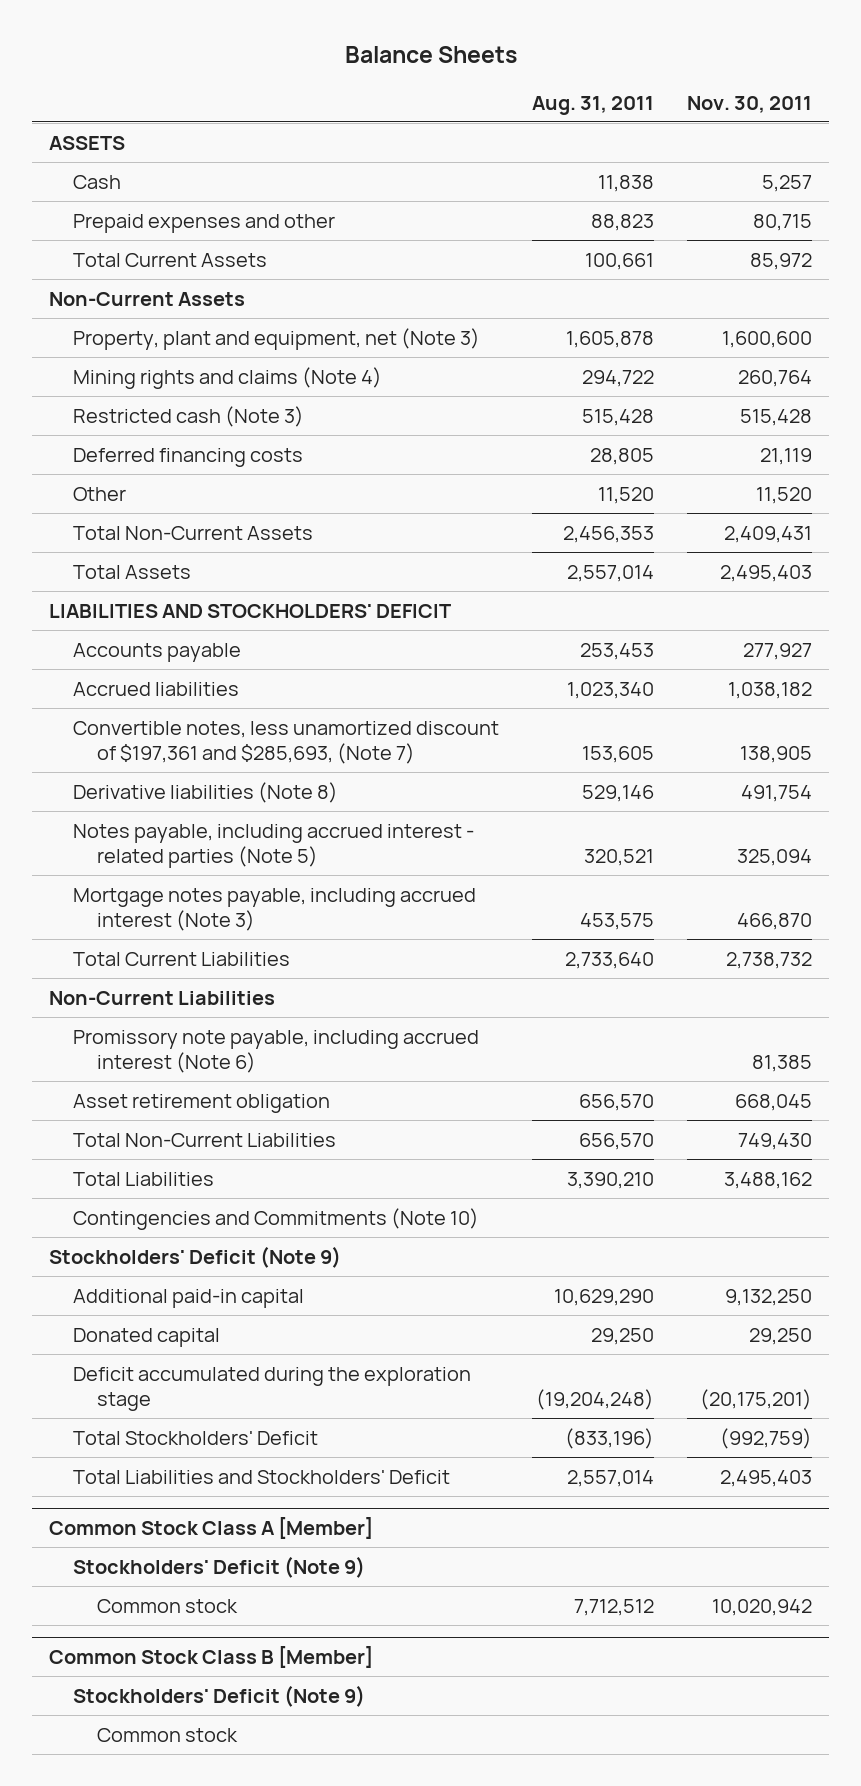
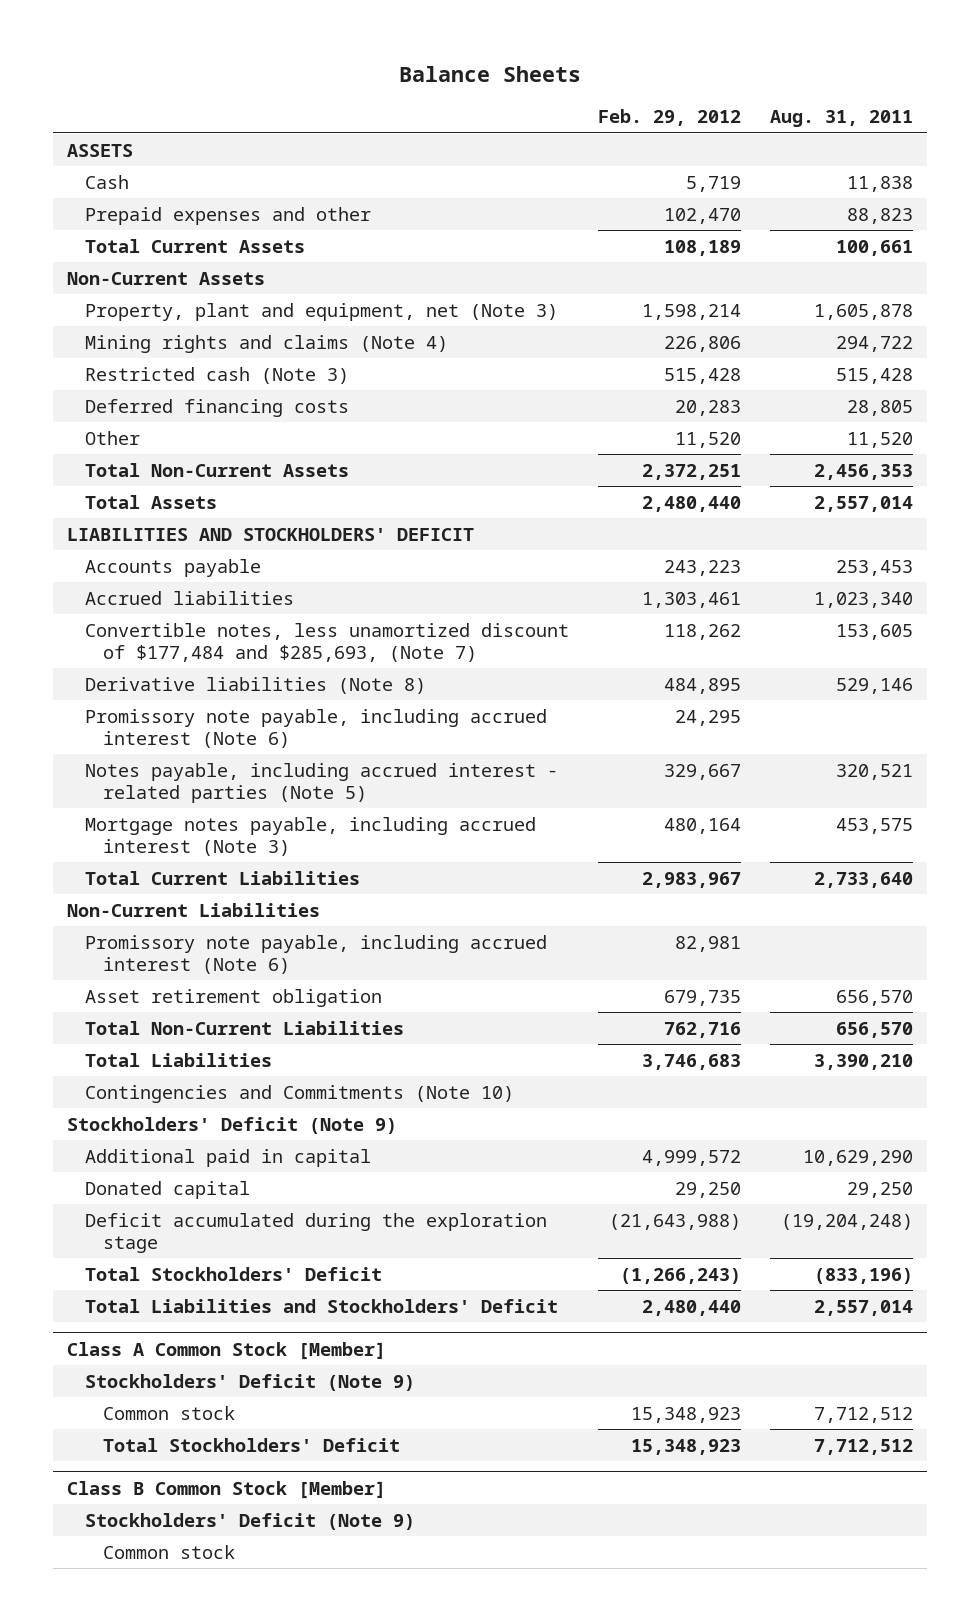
[687,95,813,113] Nov. 30, 2011 -> none
none -> [597,109,741,127] Feb. 29, 2012
[73,720,500,764] Convertible notes, less unamortized discount of $197,361 and $285,693, (Note 7) -> [85,622,570,662] Convertible notes, less unamortized discount of $177,484 and $285,693, (Note 7)
none -> [85,708,548,748] Promissory note payable, including accrued interest (Note 6)
[73,1288,305,1308] Additional paid-in capital -> [85,1148,372,1167] Additional paid in capital
[48,1517,373,1540] Common Stock Class A [Member] -> [67,1341,387,1360] Class A Common Stock [Member]
none -> [103,1437,401,1452] Total Stockholders' Deficit
[48,1646,373,1669] Common Stock Class B [Member] -> [67,1480,387,1499] Class B Common Stock [Member]

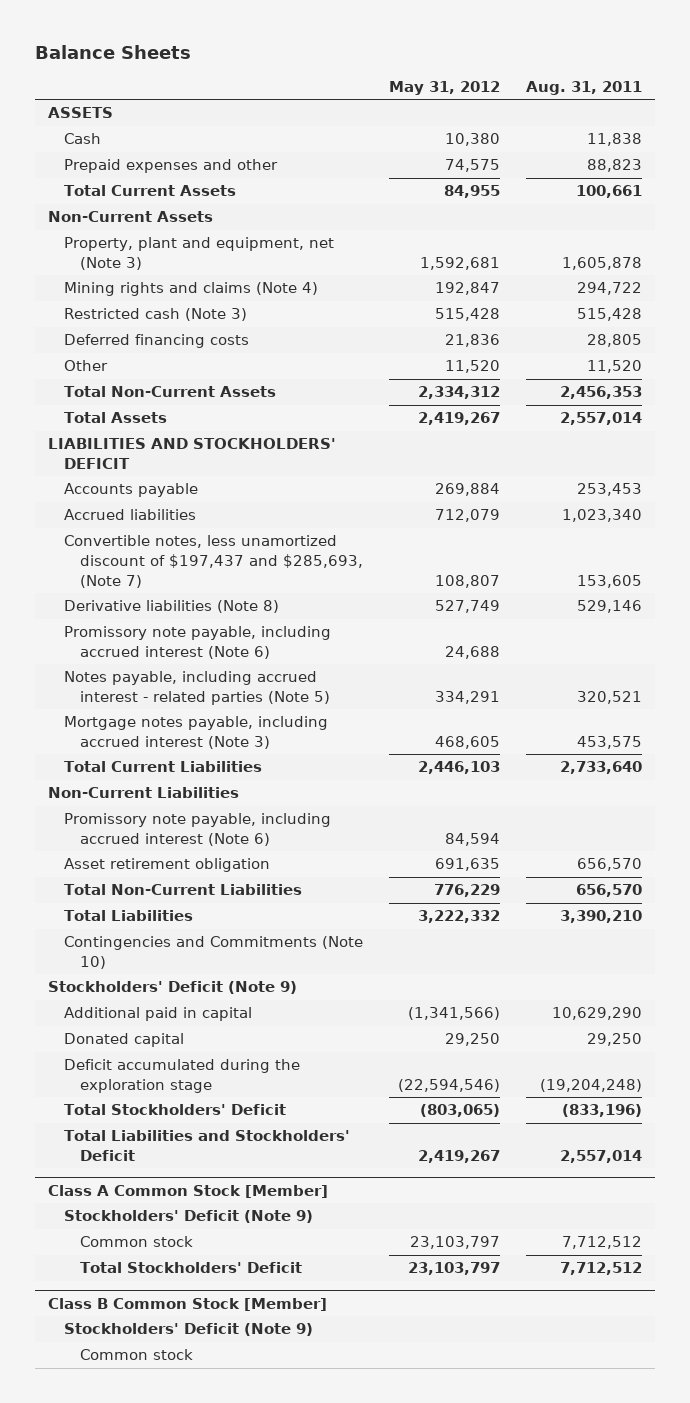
[597,109,741,127] Feb. 29, 2012 -> none
none -> [389,81,501,96] May 31, 2012
[85,622,570,662] Convertible notes, less unamortized discount of $177,484 and $285,693, (Note 7) -> [64,535,363,588] Convertible notes, less unamortized discount of $197,437 and $285,693, (Note 7)

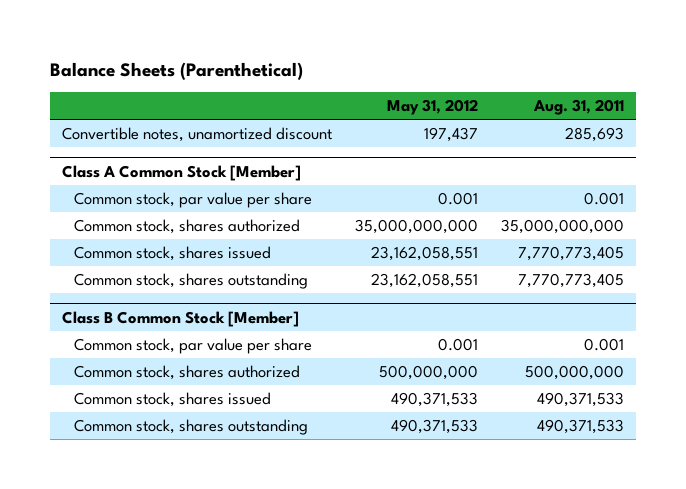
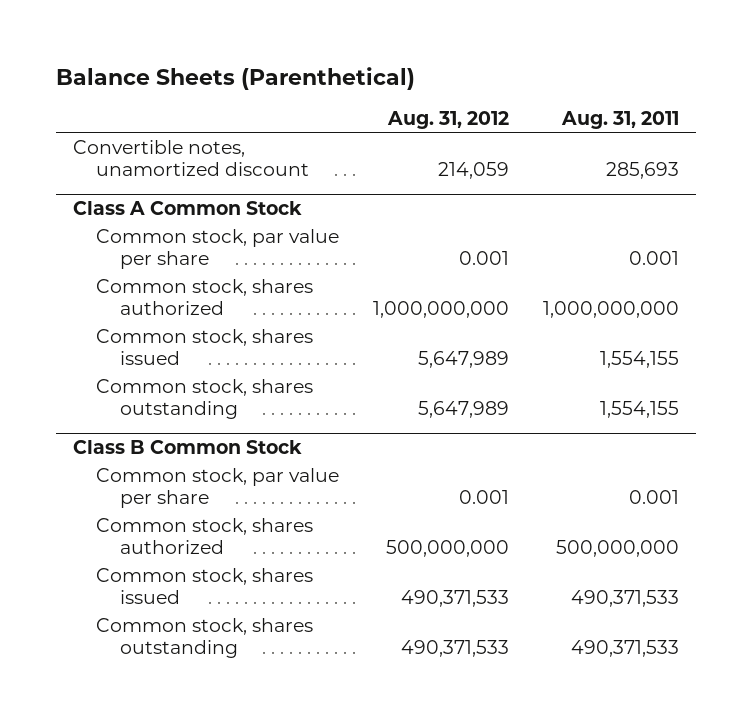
[387,99,479,116] May 31, 2012 -> none
none -> [387,110,510,129] Aug. 31, 2012
[61,164,301,181] Class A Common Stock [Member] -> [72,200,302,215] Class A Common Stock
[501,219,625,235] 35,000,000,000 -> [542,300,679,318] 1,000,000,000
[518,246,625,262] 7,770,773,405 -> [599,350,679,368] 1,554,155
[518,273,625,289] 7,770,773,405 -> [599,400,679,418] 1,554,155
[61,310,299,327] Class B Common Stock [Member] -> [72,439,302,454] Class B Common Stock

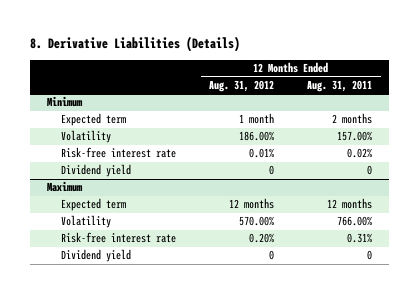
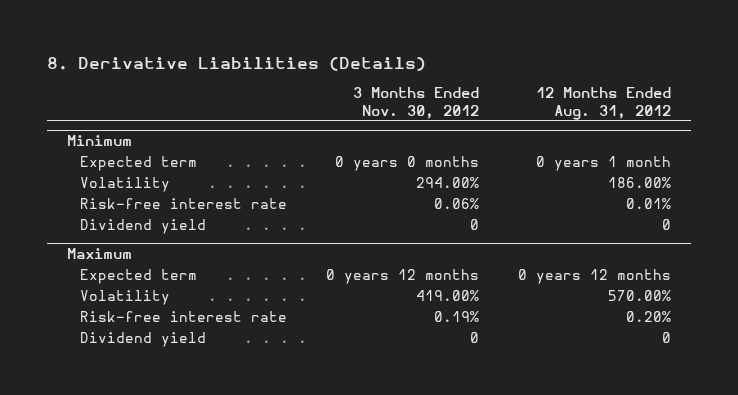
[307,79,373,92] Aug. 31, 2011 -> none
none -> [353,87,480,119] 3 Months Ended Nov. 30, 2012
[239,113,275,125] 1 month -> [536,155,672,171] 0 years 1 month
[229,198,275,210] 12 months -> [518,268,672,284] 0 years 12 months

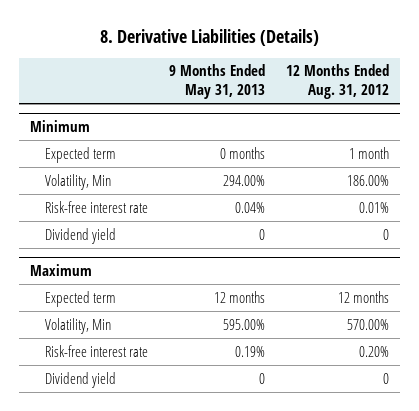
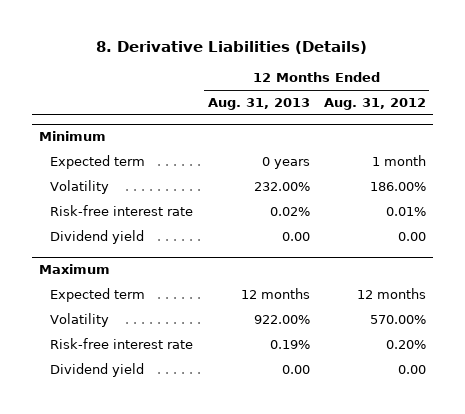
[169,64,266,100] 9 Months Ended May 31, 2013 -> none
none -> [207,98,310,111] Aug. 31, 2013
[45,173,112,190] Volatility, Min -> [50,180,110,195] Volatility
[383,228,390,240] 0 -> [397,232,426,242] 0.00
[45,317,112,334] Volatility, Min -> [50,313,110,328] Volatility
[383,372,390,384] 0 -> [397,365,426,375] 0.00

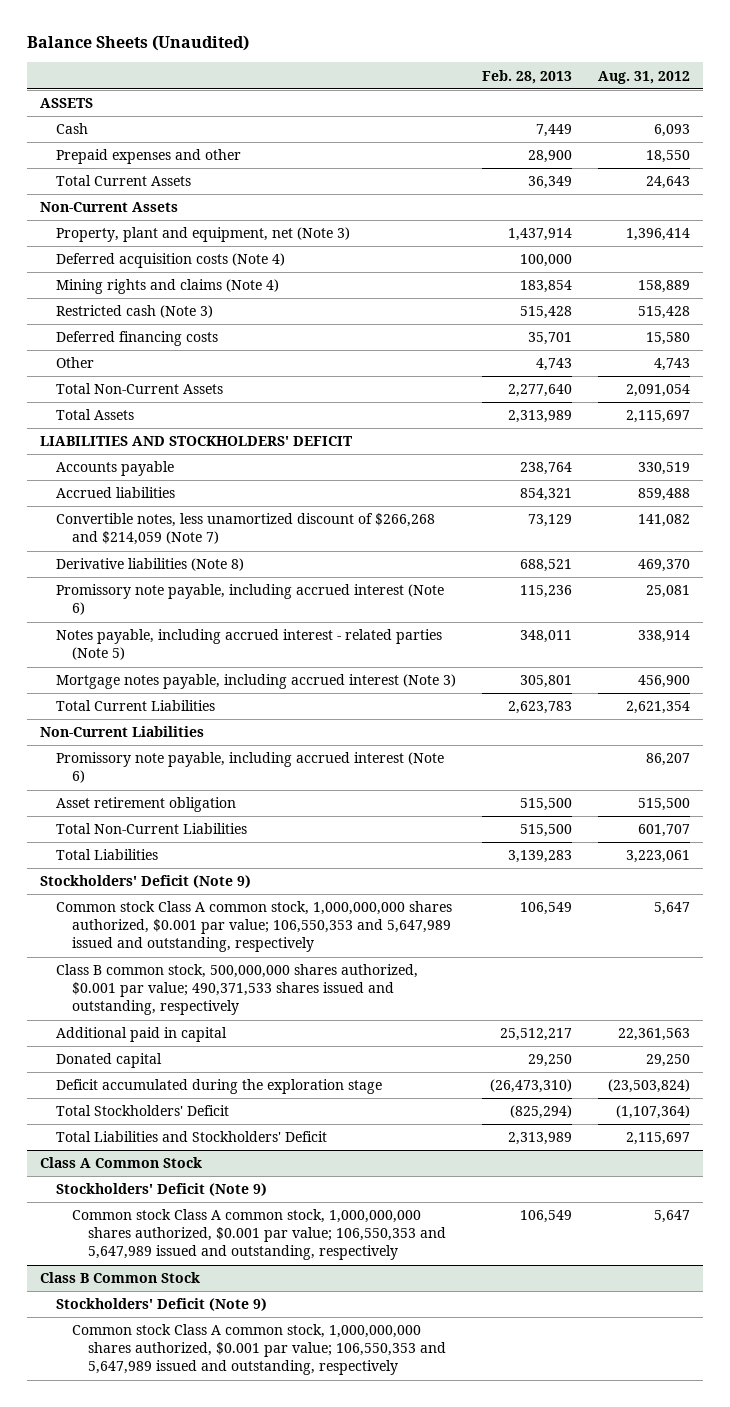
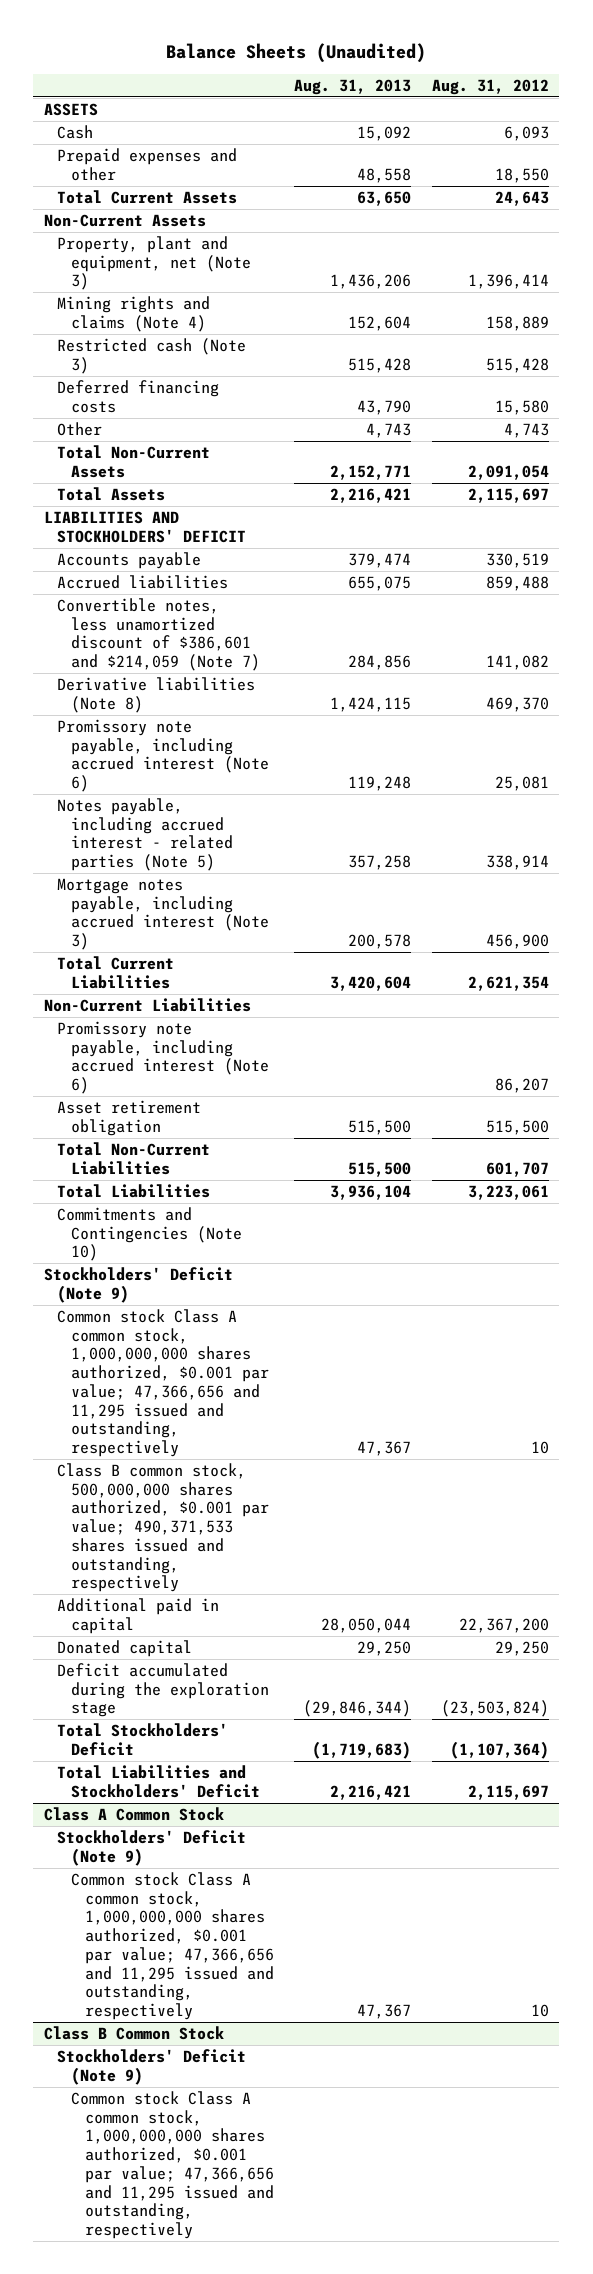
[481,69,572,84] Feb. 28, 2013 -> none
none -> [294,78,412,95] Aug. 31, 2013
[55,253,285,269] Deferred acquisition costs (Note 4) -> none
[55,513,435,546] Convertible notes, less unamortized discount of $266,268 and $214,059 (Note 7) -> [57,597,261,672] Convertible notes, less unamortized discount of $386,601 and $214,059 (Note 7)
none -> [57,1206,243,1262] Commitments and Contingencies (Note 10)
[55,901,452,953] Common stock Class A common stock, 1,000,000,000 shares authorized, $0.001 par value; 106,550,353 and 5,647,989 issued and outstanding, respectively -> [57,1308,270,1458] Common stock Class A common stock, 1,000,000,000 shares authorized, $0.001 par value; 47,366,656 and 11,295 issued and outstanding, respectively
[653,902,690,916] 5,647 -> [531,1441,550,1455] 10
[617,1028,690,1042] 22,361,563 -> [459,1617,550,1633] 22,367,200
[71,1209,446,1261] Common stock Class A common stock, 1,000,000,000 shares authorized, $0.001 par value; 106,550,353 and 5,647,989 issued and outstanding, respectively -> [71,1871,274,2021] Common stock Class A common stock, 1,000,000,000 shares authorized, $0.001 par value; 47,366,656 and 11,295 issued and outstanding, respectively
[653,1210,690,1224] 5,647 -> [531,2004,550,2018] 10
[71,1324,446,1376] Common stock Class A common stock, 1,000,000,000 shares authorized, $0.001 par value; 106,550,353 and 5,647,989 issued and outstanding, respectively -> [71,2090,274,2240] Common stock Class A common stock, 1,000,000,000 shares authorized, $0.001 par value; 47,366,656 and 11,295 issued and outstanding, respectively

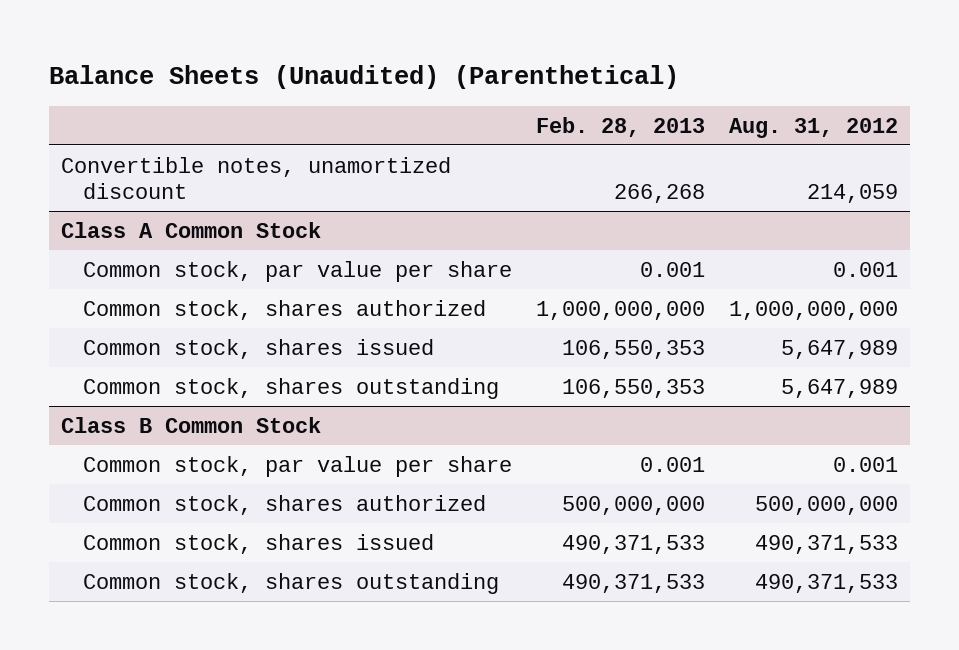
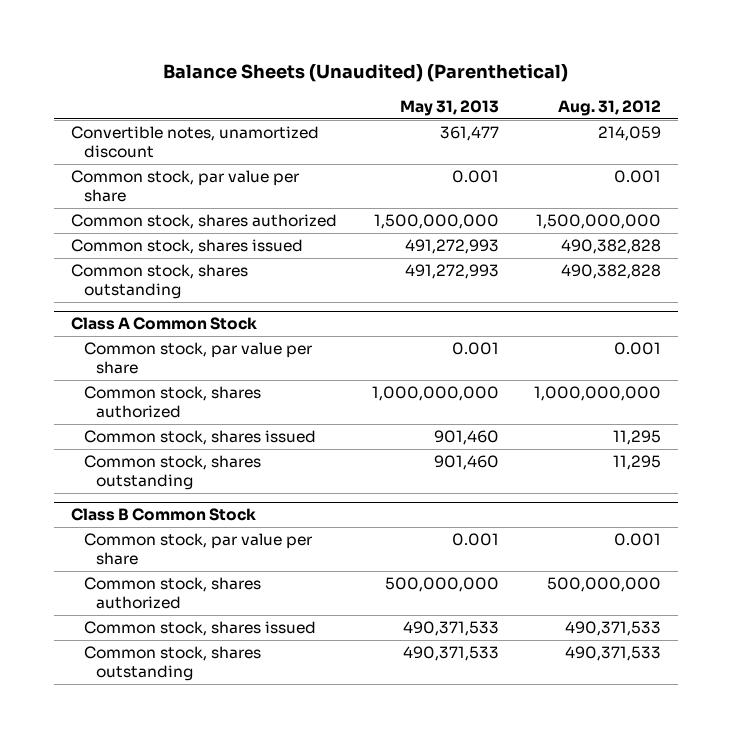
[536,116,706,137] Feb. 28, 2013 -> none
none -> [399,99,499,116] May 31, 2013
none -> [71,170,300,202] Common stock, par value per share
none -> [71,214,338,230] Common stock, shares authorized
none -> [71,239,304,255] Common stock, shares issued
none -> [71,264,249,299] Common stock, shares outstanding
[781,339,899,359] 5,647,989 -> [612,430,661,446] 11,295
[781,378,899,398] 5,647,989 -> [612,455,661,471] 11,295

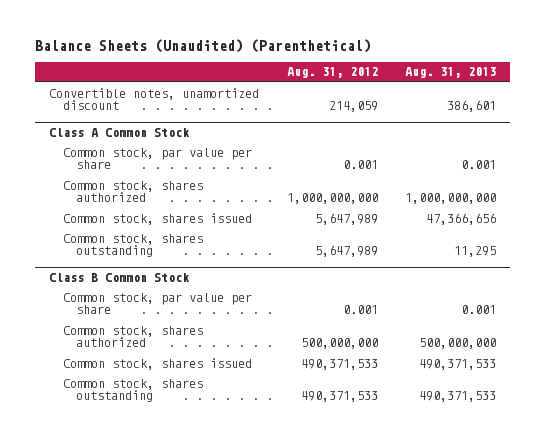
[399,99,499,116] May 31, 2013 -> none
none -> [405,67,497,79] Aug. 31, 2013
[71,170,300,202] Common stock, par value per share -> none
[71,214,338,230] Common stock, shares authorized -> none
[71,239,304,255] Common stock, shares issued -> none
[71,264,249,299] Common stock, shares outstanding -> none
[612,430,661,446] 11,295 -> [314,212,378,225] 5,647,989
[612,455,661,471] 11,295 -> [314,245,378,258] 5,647,989

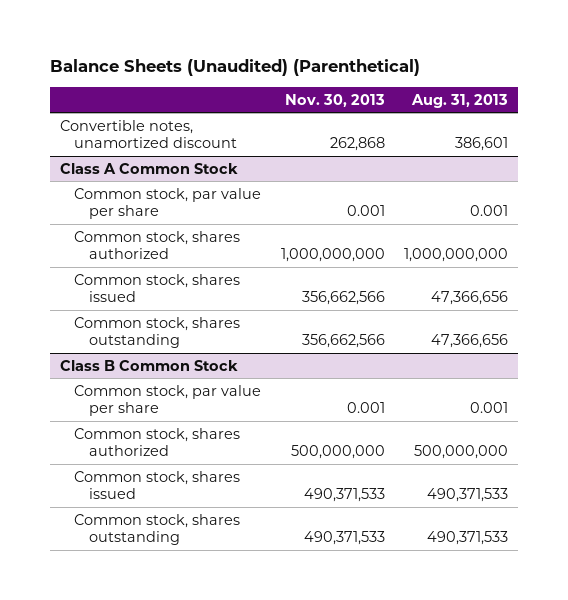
[286,67,378,79] Aug. 31, 2012 -> none
none -> [284,93,385,107] Nov. 30, 2013
[454,246,497,258] 11,295 -> [431,334,509,349] 47,366,656

